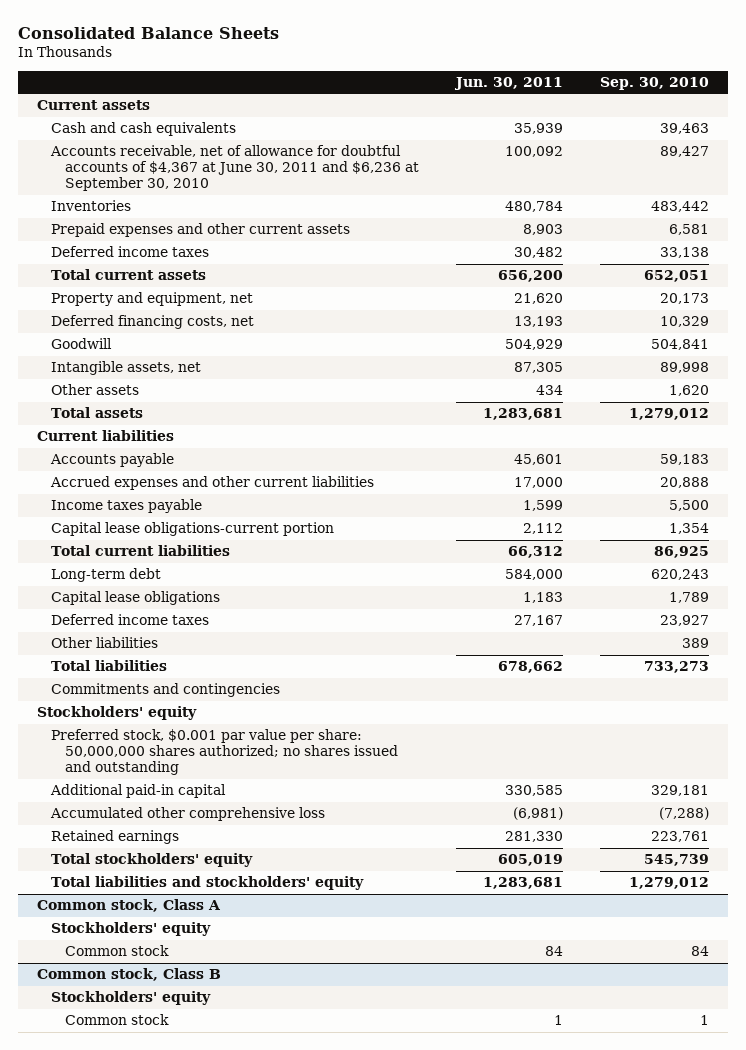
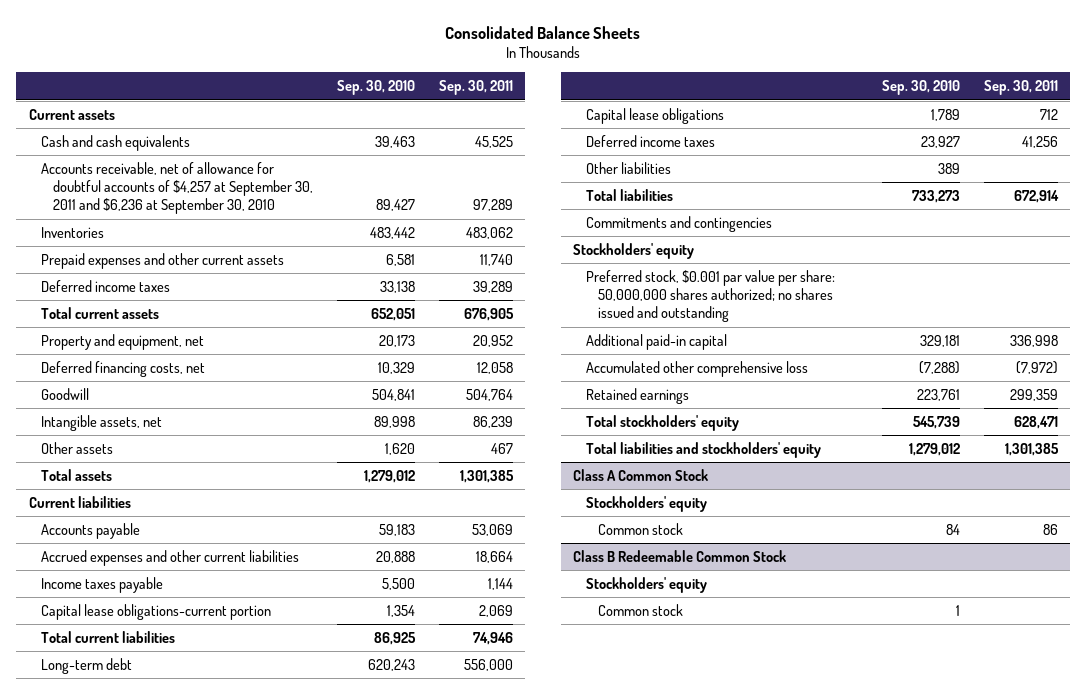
[453,76,563,90] Jun. 30, 2011 -> none
none -> [439,80,514,96] Sep. 30, 2011
[49,145,419,192] Accounts receivable, net of allowance for doubtful accounts of $4,367 at June 30, 2011 and $6,236 at September 30, 2010 -> [40,161,313,215] Accounts receivable, net of allowance for doubtful accounts of $4,257 at September 30, 2011 and $6,236 at September 30, 2010
[36,899,221,913] Common stock, Class A -> [573,468,709,481] Class A Common Stock
[36,968,221,982] Common stock, Class B -> [573,549,787,562] Class B Redeemable Common Stock

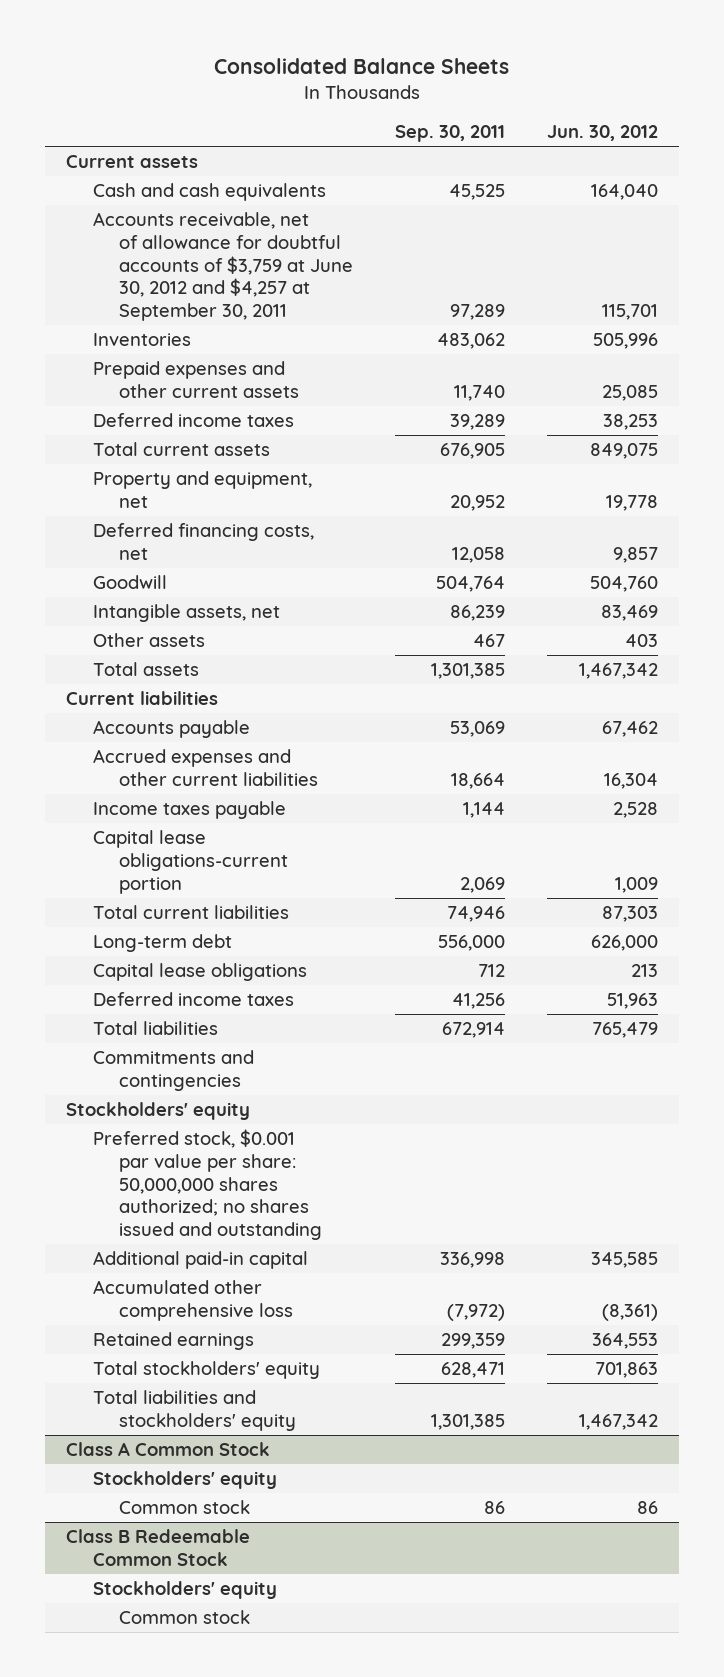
[336,80,415,96] Sep. 30, 2010 -> none
none -> [546,125,658,142] Jun. 30, 2012
[40,161,313,215] Accounts receivable, net of allowance for doubtful accounts of $4,257 at September 30, 2011 and $6,236 at September 30, 2010 -> [92,212,353,322] Accounts receivable, net of allowance for doubtful accounts of $3,759 at June 30, 2012 and $4,257 at September 30, 2011
[585,161,671,174] Other liabilities -> none

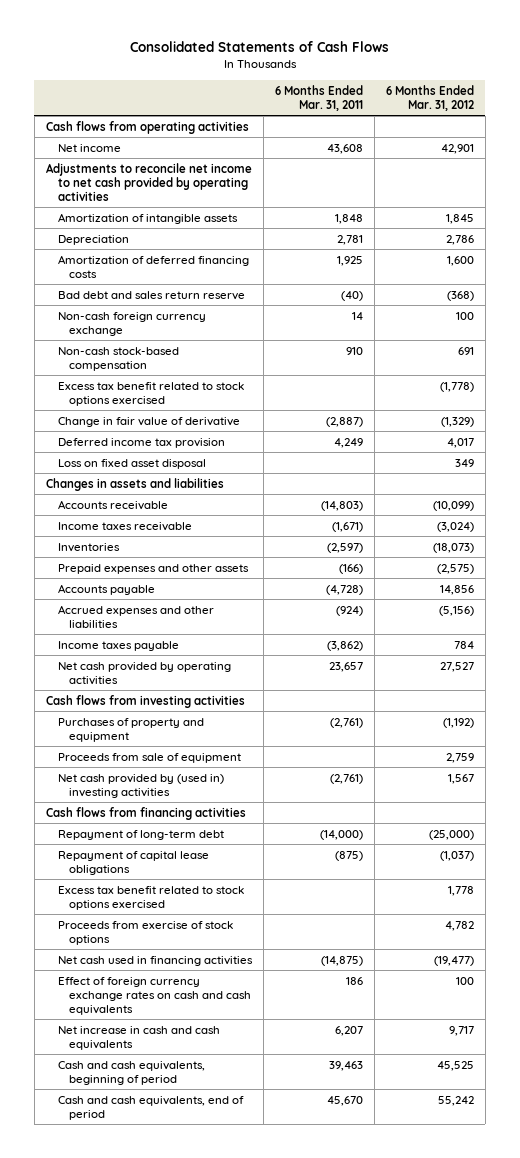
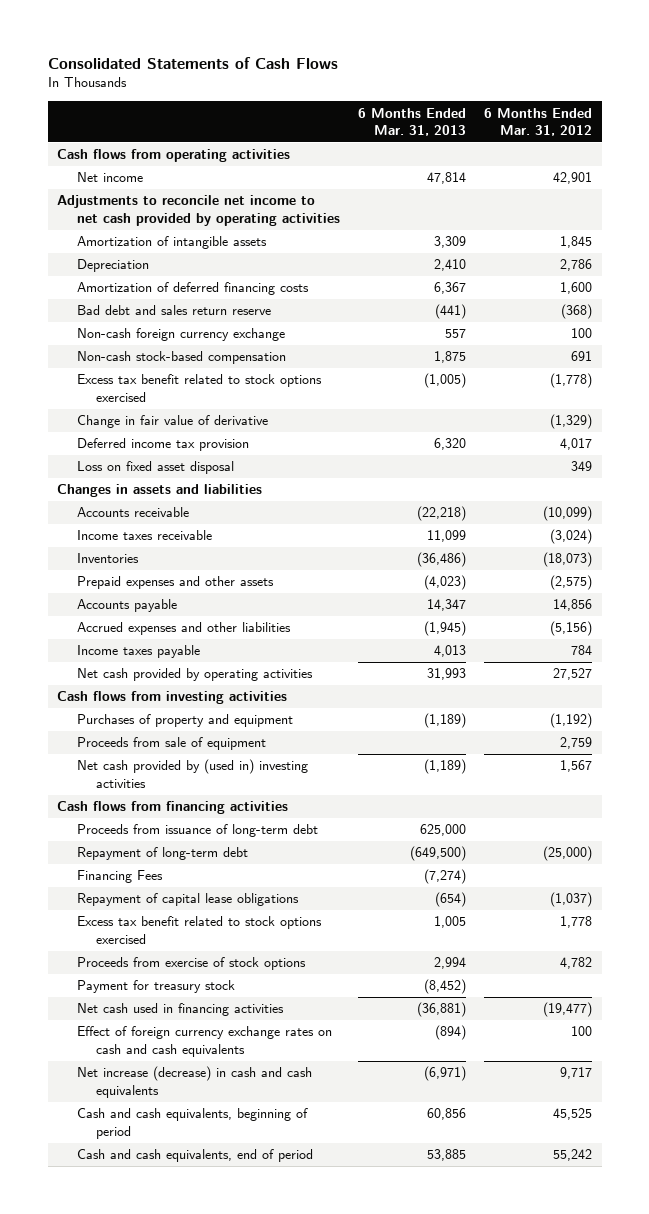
[274,84,363,111] 6 Months Ended Mar. 31, 2011 -> none
none -> [358,107,467,137] 6 Months Ended Mar. 31, 2013
none -> [76,824,318,838] Proceeds from issuance of long-term debt
none -> [76,870,163,884] Financing Fees
none -> [76,980,235,994] Payment for treasury stock
[57,1025,220,1050] Net increase in cash and cash equivalents -> [76,1066,312,1099] Net increase (decrease) in cash and cash equivalents

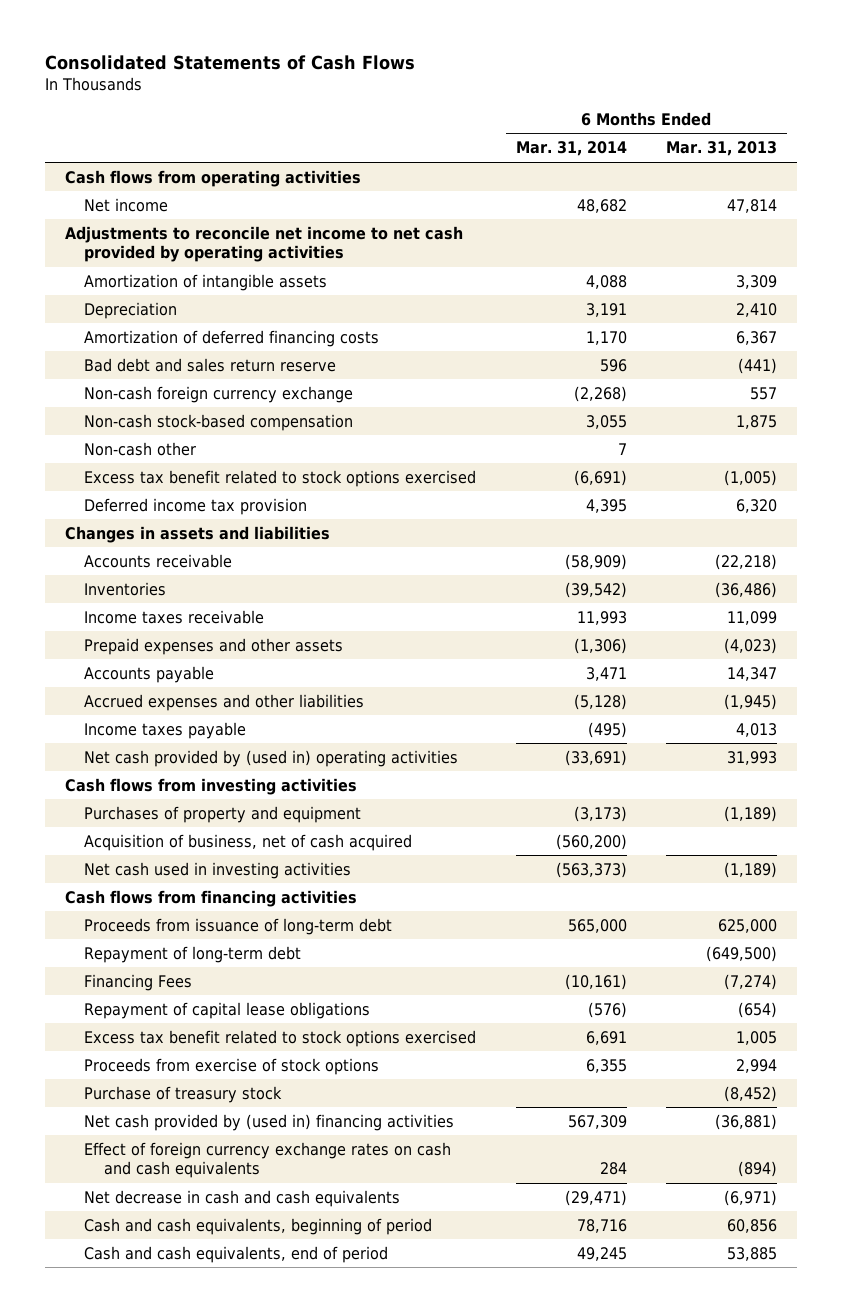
[484,107,593,137] 6 Months Ended Mar. 31, 2012 -> none
none -> [515,141,627,157] Mar. 31, 2014
none -> [84,441,197,456] Non-cash other
[76,415,268,429] Change in fair value of derivative -> none
[76,461,234,475] Loss on fixed asset disposal -> none
[76,530,212,541] Income taxes receivable -> [84,609,265,624] Income taxes receivable
[76,668,313,682] Net cash provided by operating activities -> [84,749,459,767] Net cash provided by (used in) operating activities
[76,737,266,751] Proceeds from sale of equipment -> none
none -> [84,833,413,851] Acquisition of business, net of cash acquired
[76,759,308,789] Net cash provided by (used in) investing activities -> [84,861,352,879] Net cash used in investing activities
[76,980,235,994] Payment for treasury stock -> [84,1085,283,1103] Purchase of treasury stock
[76,1003,284,1017] Net cash used in financing activities -> [84,1113,455,1131] Net cash provided by (used in) financing activities
[76,1066,312,1099] Net increase (decrease) in cash and cash equivalents -> [84,1189,401,1207] Net decrease in cash and cash equivalents

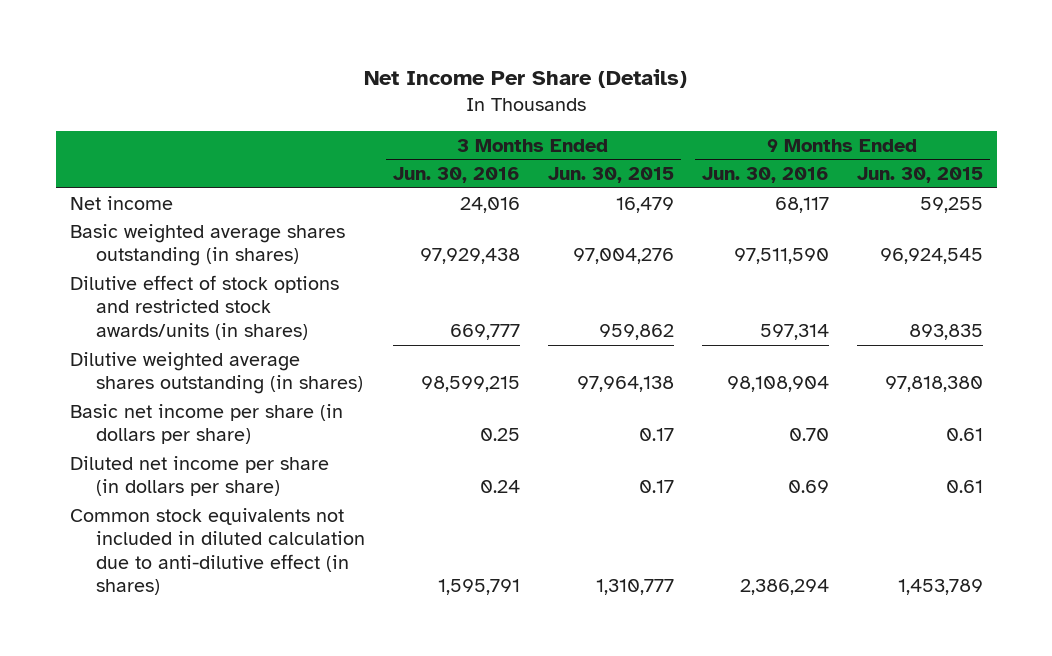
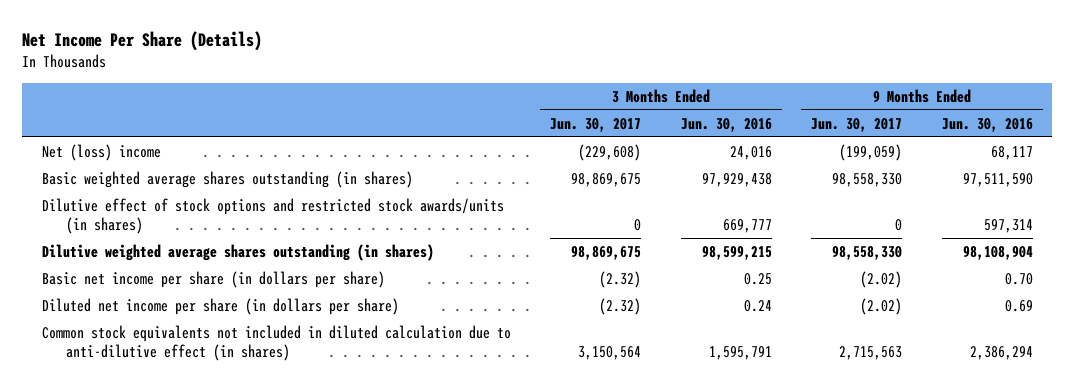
[547,166,674,183] Jun. 30, 2015 -> none
[856,166,983,183] Jun. 30, 2015 -> none
none -> [550,117,642,132] Jun. 30, 2017
none -> [811,117,903,132] Jun. 30, 2017
[69,195,173,210] Net income -> [41,143,161,161] Net (loss) income

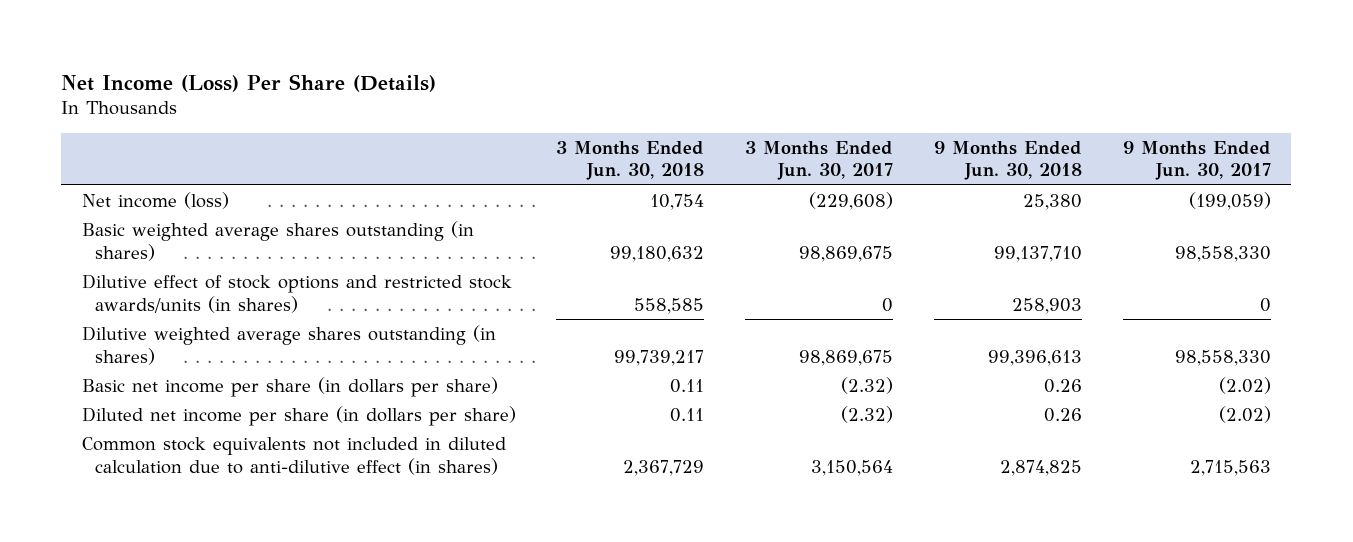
[22,31,263,52] Net Income Per Share (Details) -> [61,73,437,92] Net Income (Loss) Per Share (Details)
[680,117,772,132] Jun. 30, 2016 -> none
[941,117,1033,132] Jun. 30, 2016 -> none
none -> [556,140,705,181] 3 Months Ended Jun. 30, 2018
none -> [934,140,1083,181] 9 Months Ended Jun. 30, 2018
[41,143,161,161] Net (loss) income -> [81,191,229,209] Net income (loss)

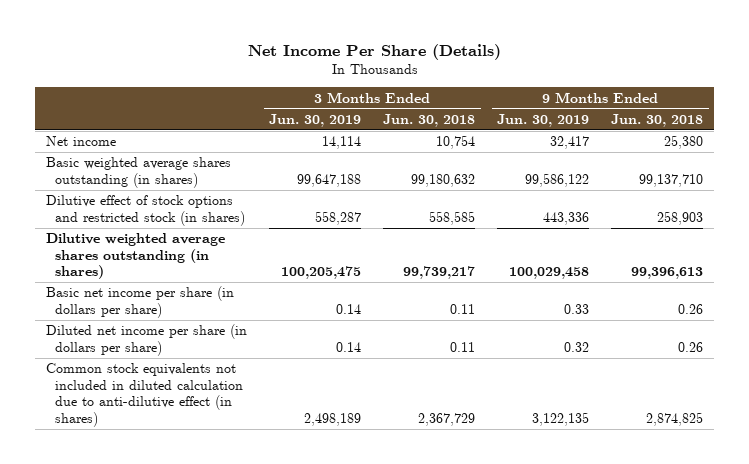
[61,73,437,92] Net Income (Loss) Per Share (Details) -> [247,43,501,60] Net Income Per Share (Details)
[745,140,894,181] 3 Months Ended Jun. 30, 2017 -> none
[1122,140,1271,181] 9 Months Ended Jun. 30, 2017 -> none
none -> [269,113,362,127] Jun. 30, 2019
none -> [497,113,590,127] Jun. 30, 2019
[81,191,229,209] Net income (loss) -> [46,136,117,147] Net income
[81,273,512,313] Dilutive effect of stock options and restricted stock awards/units (in shares) -> [46,195,246,226] Dilutive effect of stock options and restricted stock (in shares)

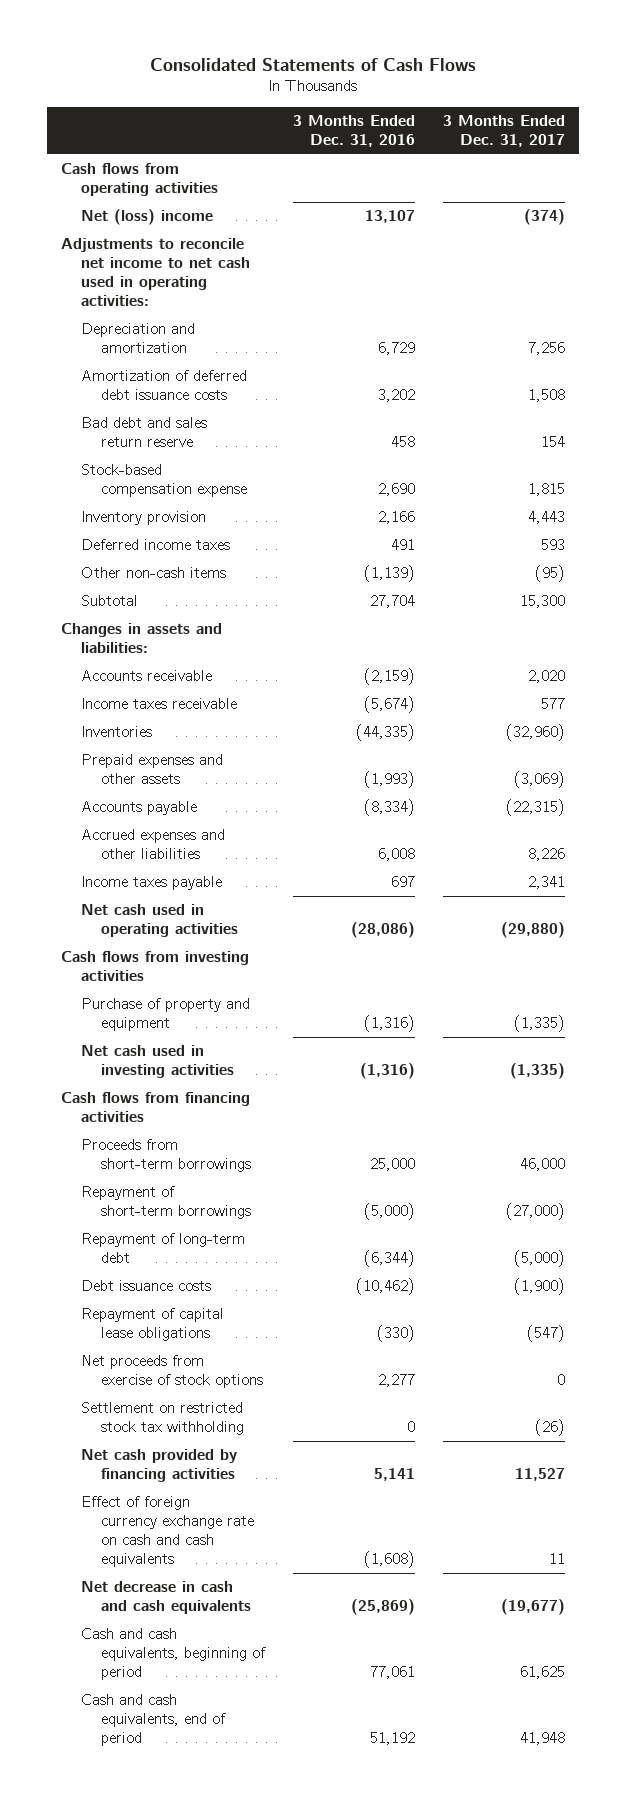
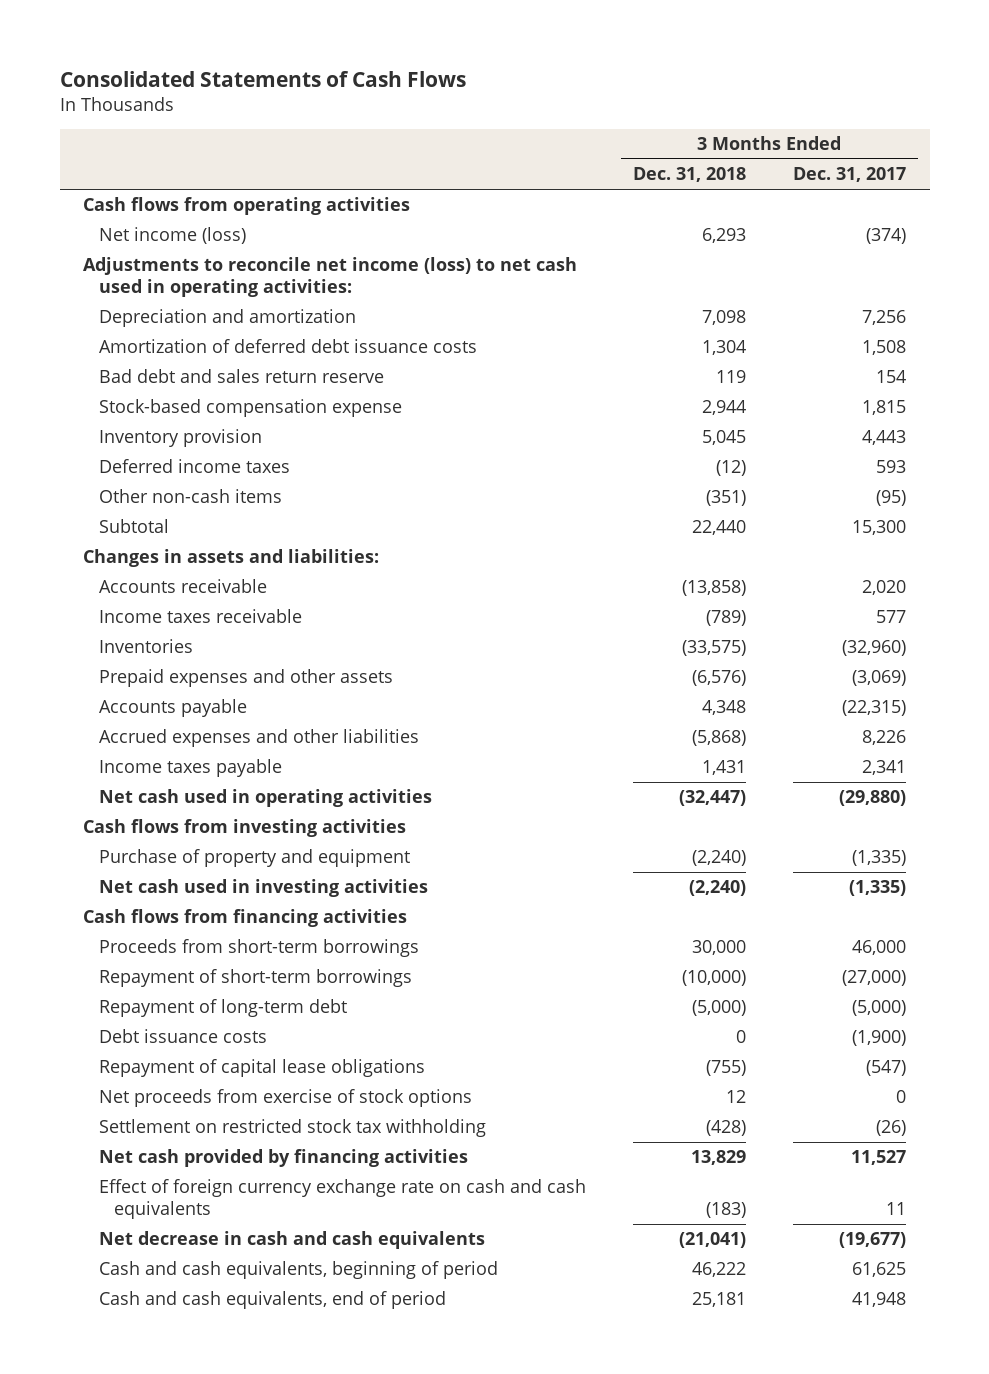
[293,115,416,148] 3 Months Ended Dec. 31, 2016 -> none
none -> [632,167,746,183] Dec. 31, 2018
[80,209,213,226] Net (loss) income -> [98,227,246,245] Net income (loss)
[60,238,250,307] Adjustments to reconcile net income to net cash used in operating activities: -> [83,257,578,298] Adjustments to reconcile net income (loss) to net cash used in operating activities:

